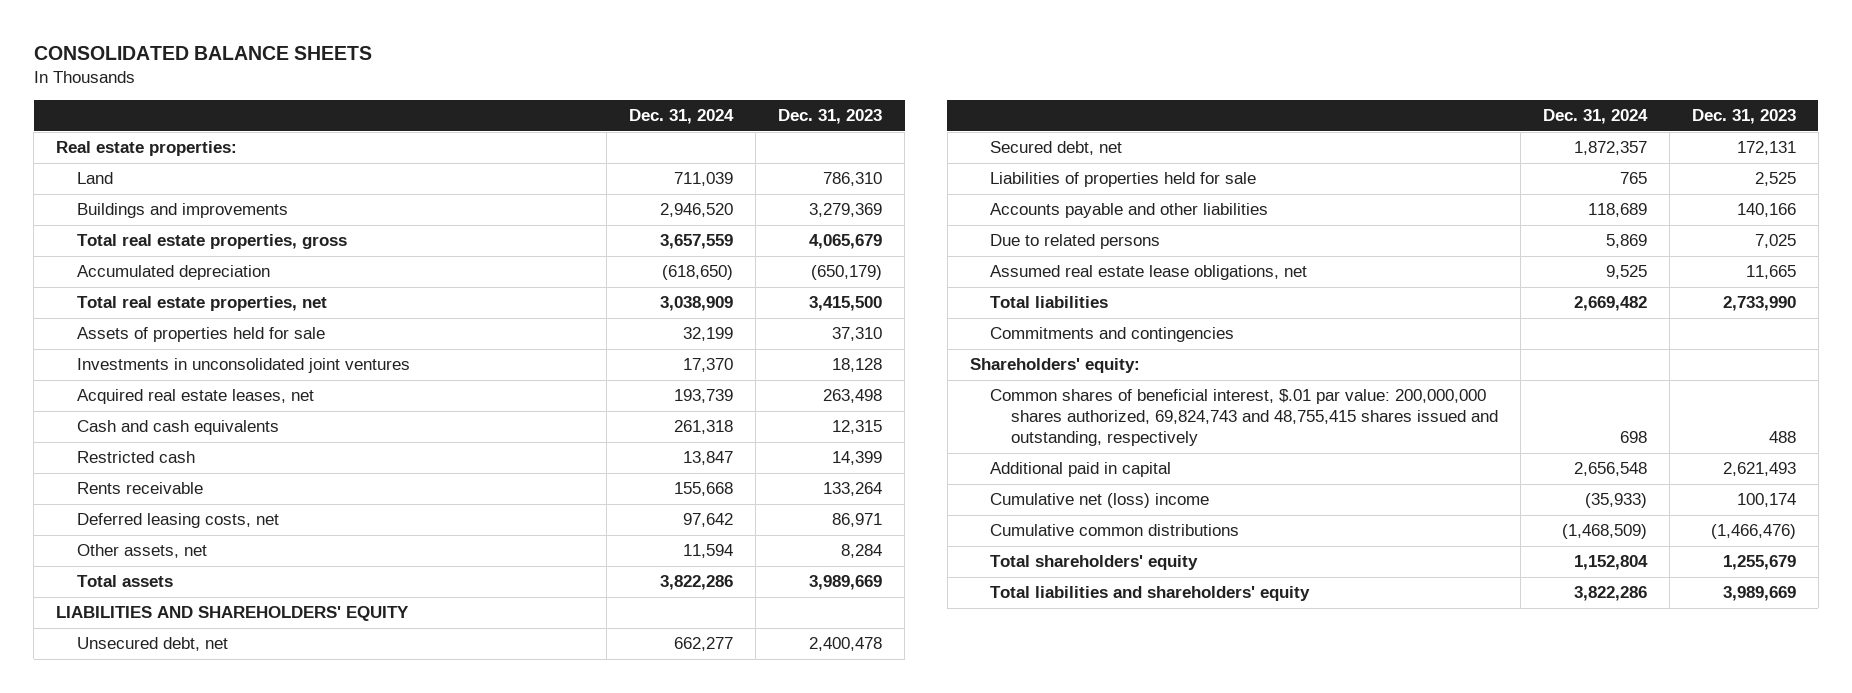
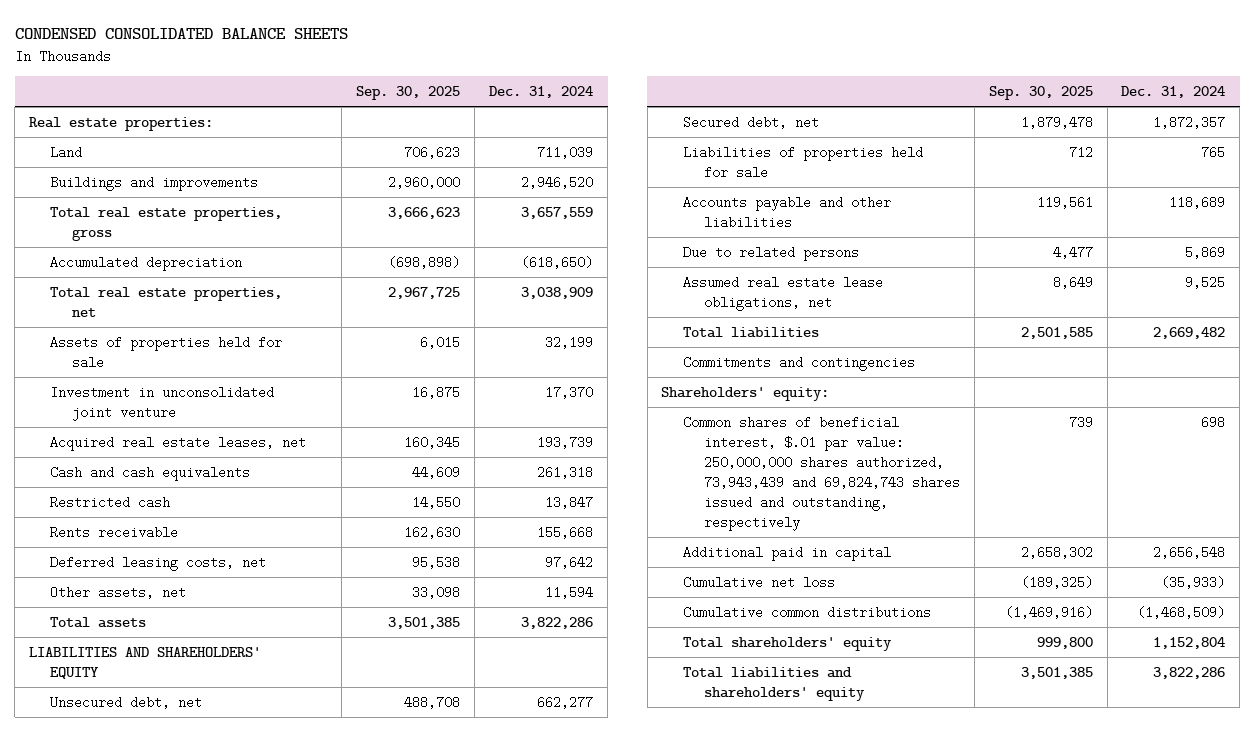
[33,45,372,60] CONSOLIDATED BALANCE SHEETS -> [14,28,348,40] CONDENSED CONSOLIDATED BALANCE SHEETS
[778,109,883,125] Dec. 31, 2023 -> none
none -> [356,86,461,101] Sep. 30, 2025
[76,358,410,374] Investments in unconsolidated joint ventures -> [50,385,275,421] Investment in unconsolidated joint venture
[990,389,1498,447] Common shares of beneficial interest, $.01 par value: 200,000,000 shares authorized, 69,824,743 and 48,755,415 shares issued and outstanding, respectively -> [682,415,960,531] Common shares of beneficial interest, $.01 par value: 250,000,000 shares authorized, 73,943,439 and 69,824,743 shares issued and outstanding, respectively
[990,493,1210,509] Cumulative net (loss) income -> [682,575,835,589] Cumulative net loss

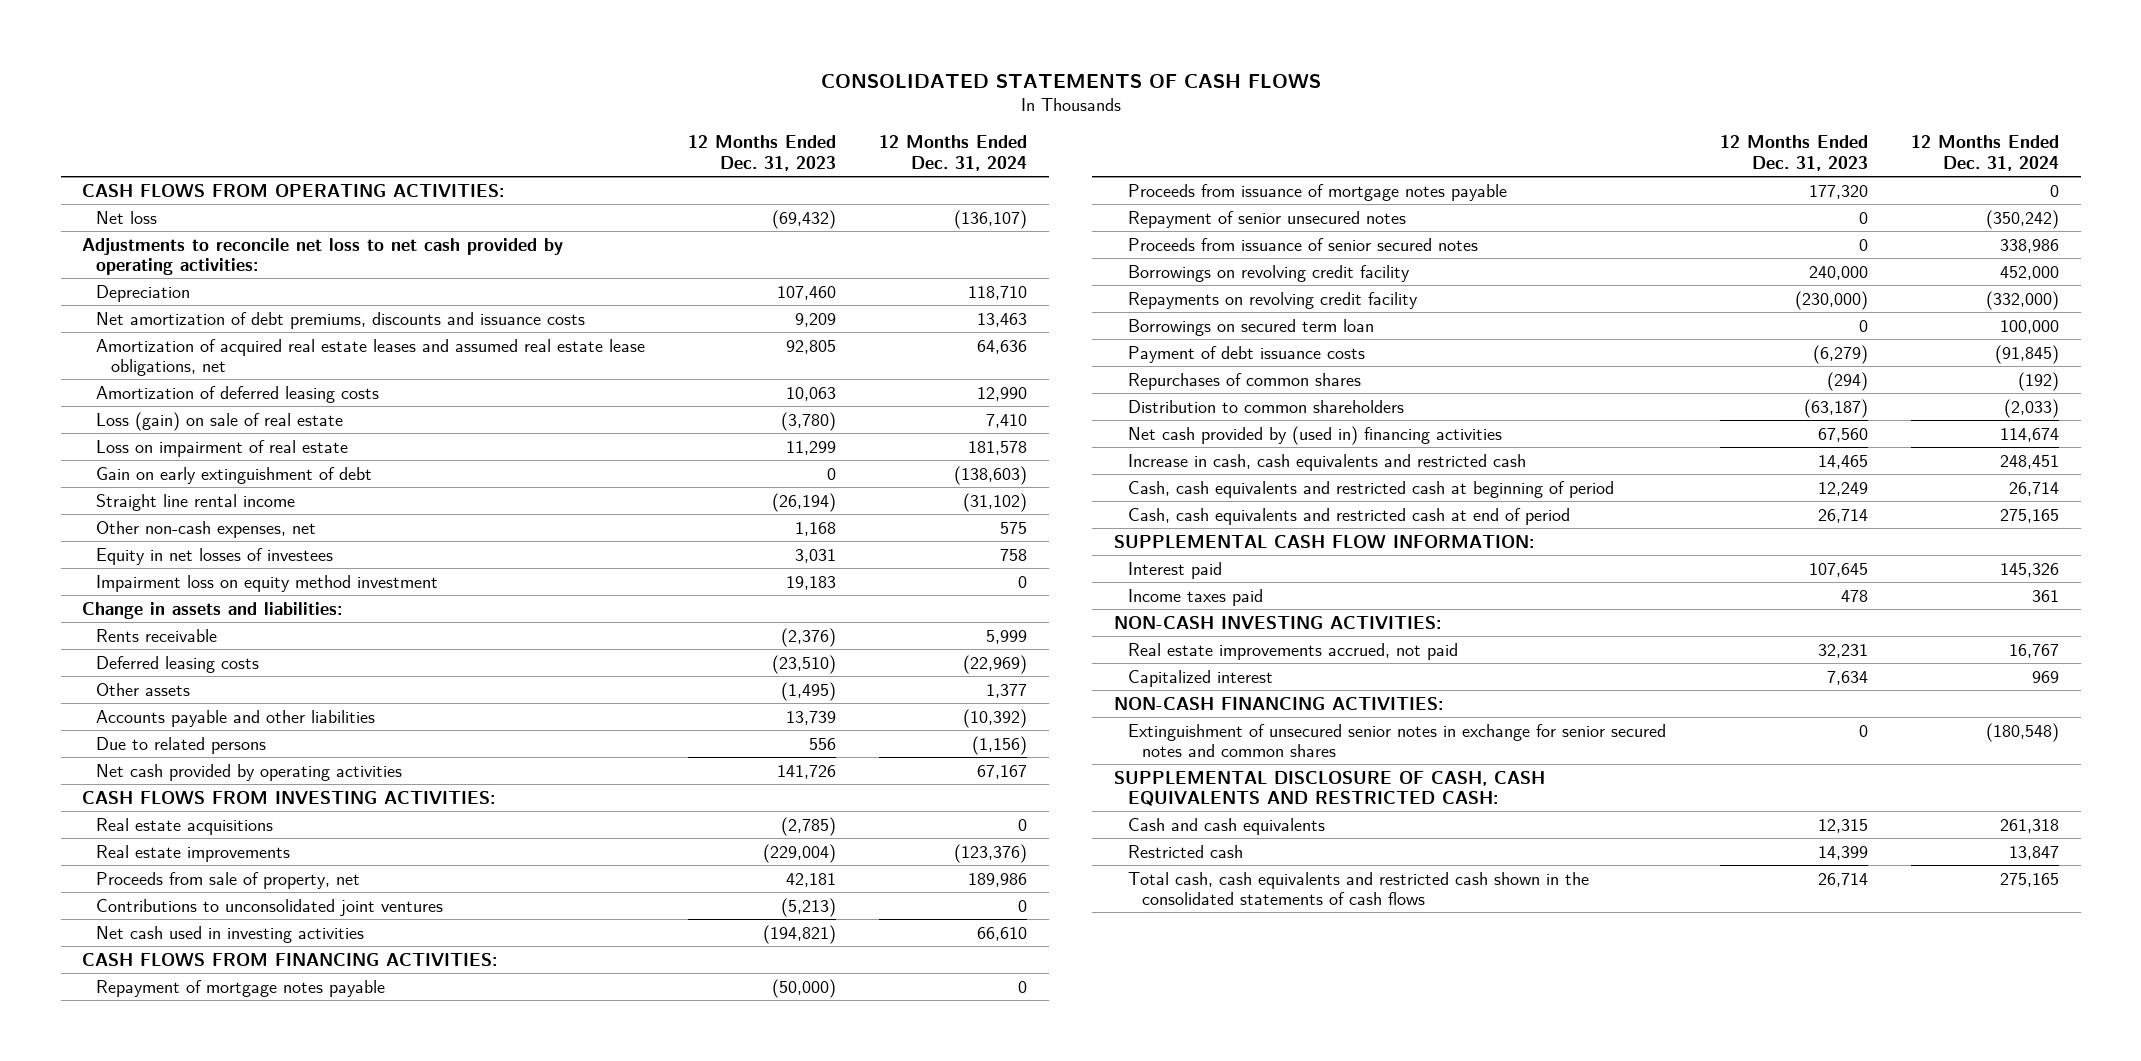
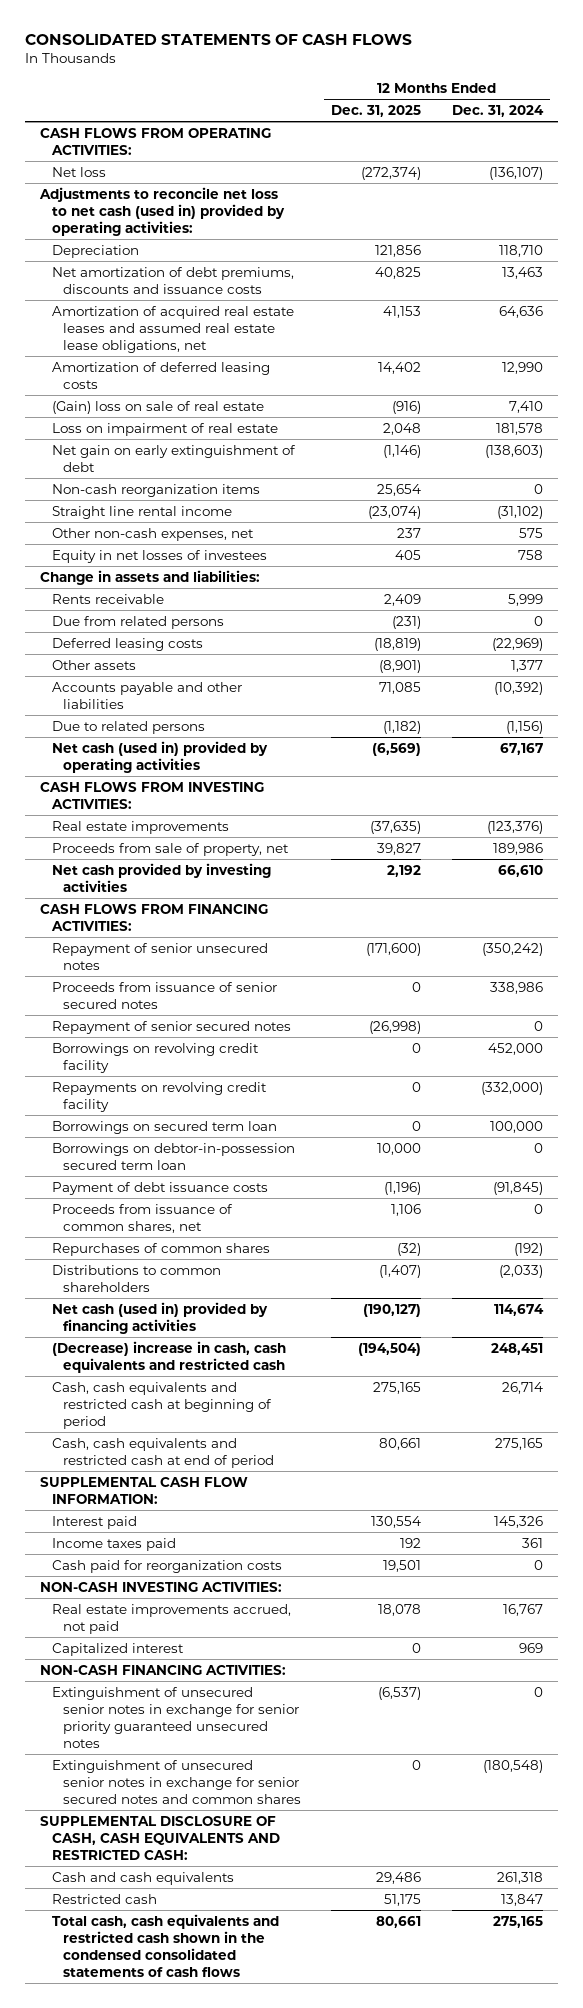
[688,135,837,171] 12 Months Ended Dec. 31, 2023 -> none
none -> [331,104,422,117] Dec. 31, 2025
[82,237,564,276] Adjustments to reconcile net loss to net cash provided by operating activities: -> [38,186,285,236] Adjustments to reconcile net loss to net cash (used in) provided by operating activities:
[96,411,344,431] Loss (gain) on sale of real estate -> [51,400,264,414] (Gain) loss on sale of real estate
[96,466,373,484] Gain on early extinguishment of debt -> [51,444,296,472] Net gain on early extinguishment of debt
none -> [51,483,260,497] Non-cash reorganization items
[96,574,439,592] Impairment loss on equity method investment -> none
none -> [51,615,224,629] Due from related persons
[96,763,403,781] Net cash provided by operating activities -> [51,740,268,773] Net cash (used in) provided by operating activities
[96,817,274,835] Real estate acquisitions -> none
[96,898,444,916] Contributions to unconsolidated joint ventures -> none
[96,925,365,943] Net cash used in investing activities -> [51,862,271,892] Net cash provided by investing activities
[96,979,386,997] Repayment of mortgage notes payable -> none
[1128,183,1508,201] Proceeds from issuance of mortgage notes payable -> none
none -> [51,1020,291,1034] Repayment of senior secured notes
none -> [51,1142,295,1170] Borrowings on debtor-in-possession secured term loan
none -> [51,1203,233,1233] Proceeds from issuance of common shares, net
[1128,399,1405,413] Distribution to common shareholders -> [51,1264,221,1292] Distributions to common shareholders
[1128,425,1503,445] Net cash provided by (used in) financing activities -> [51,1301,268,1334] Net cash (used in) provided by financing activities
[1128,453,1527,471] Increase in cash, cash equivalents and restricted cash -> [51,1340,286,1373] (Decrease) increase in cash, cash equivalents and restricted cash
none -> [51,1559,282,1573] Cash paid for reorganization costs
none -> [51,1686,300,1748] Extinguishment of unsecured senior notes in exchange for senior priority guaranteed unsecured notes
[1128,871,1590,906] Total cash, cash equivalents and restricted cash shown in the consolidated statements of cash flows -> [51,1913,279,1977] Total cash, cash equivalents and restricted cash shown in the condensed consolidated statements of cash flows

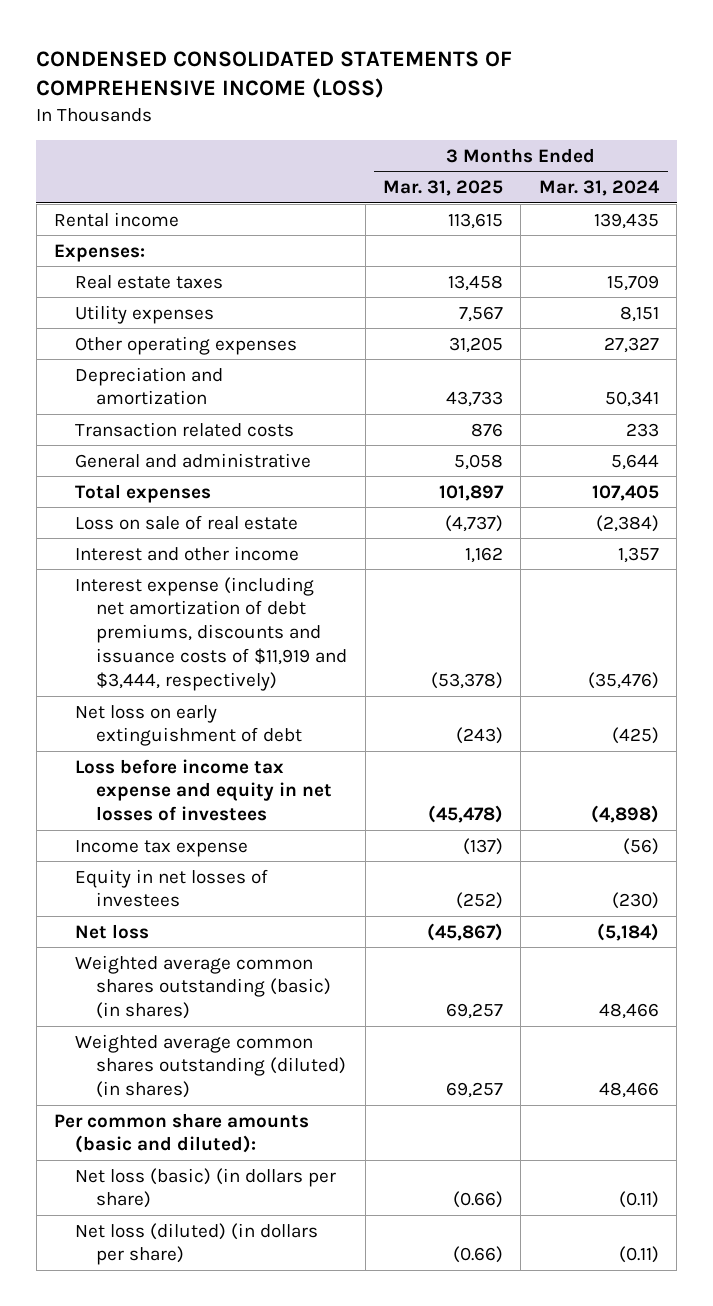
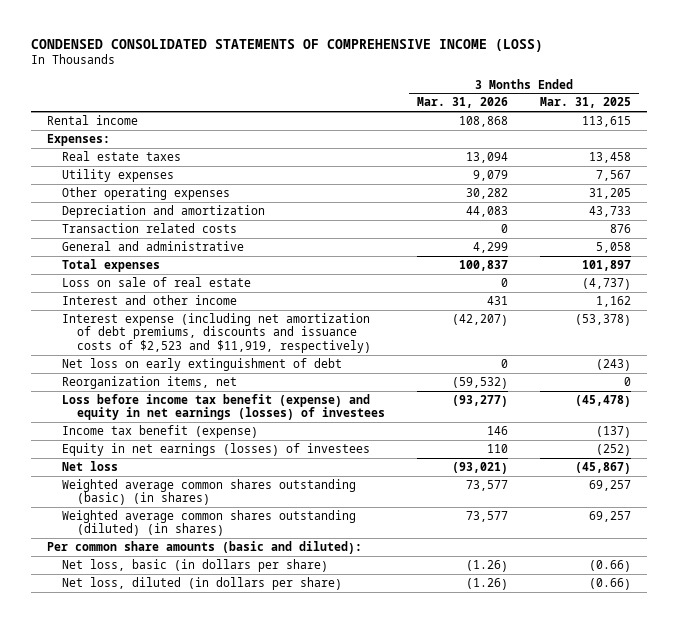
[538,179,660,196] Mar. 31, 2024 -> none
none -> [416,97,508,109] Mar. 31, 2026
[75,576,348,691] Interest expense (including net amortization of debt premiums, discounts and issuance costs of $11,919 and $3,444, respectively) -> [61,312,371,353] Interest expense (including net amortization of debt premiums, discounts and issuance costs of $2,523 and $11,919, respectively)
none -> [61,375,237,389] Reorganization items, net
[75,758,333,822] Loss before income tax expense and equity in net losses of investees -> [61,393,385,421] Loss before income tax benefit (expense) and equity in net earnings (losses) of investees
[75,839,249,857] Income tax expense -> [61,424,258,438] Income tax benefit (expense)
[75,868,269,908] Equity in net losses of investees -> [61,442,370,456] Equity in net earnings (losses) of investees
[75,1167,337,1209] Net loss (basic) (in dollars per share) -> [61,558,328,572] Net loss, basic (in dollars per share)
[75,1222,319,1266] Net loss (diluted) (in dollars per share) -> [61,576,342,590] Net loss, diluted (in dollars per share)

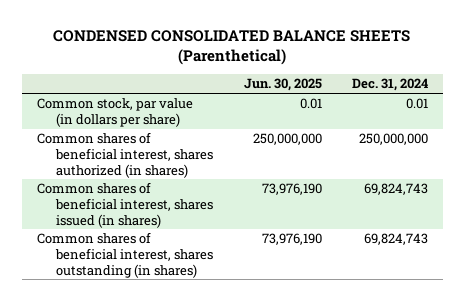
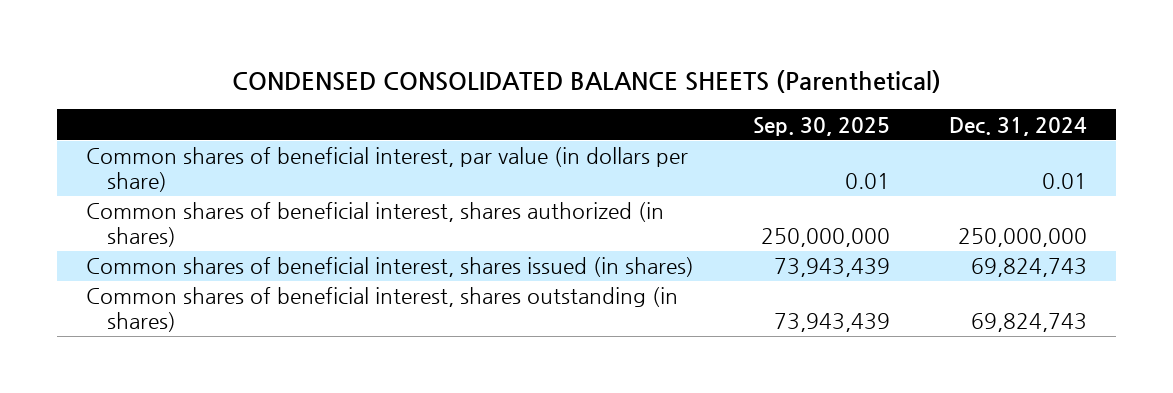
[243,78,322,92] Jun. 30, 2025 -> none
none -> [752,116,890,136] Sep. 30, 2025
[36,98,193,127] Common stock, par value (in dollars per share) -> [86,147,689,192] Common shares of beneficial interest, par value (in dollars per share)

